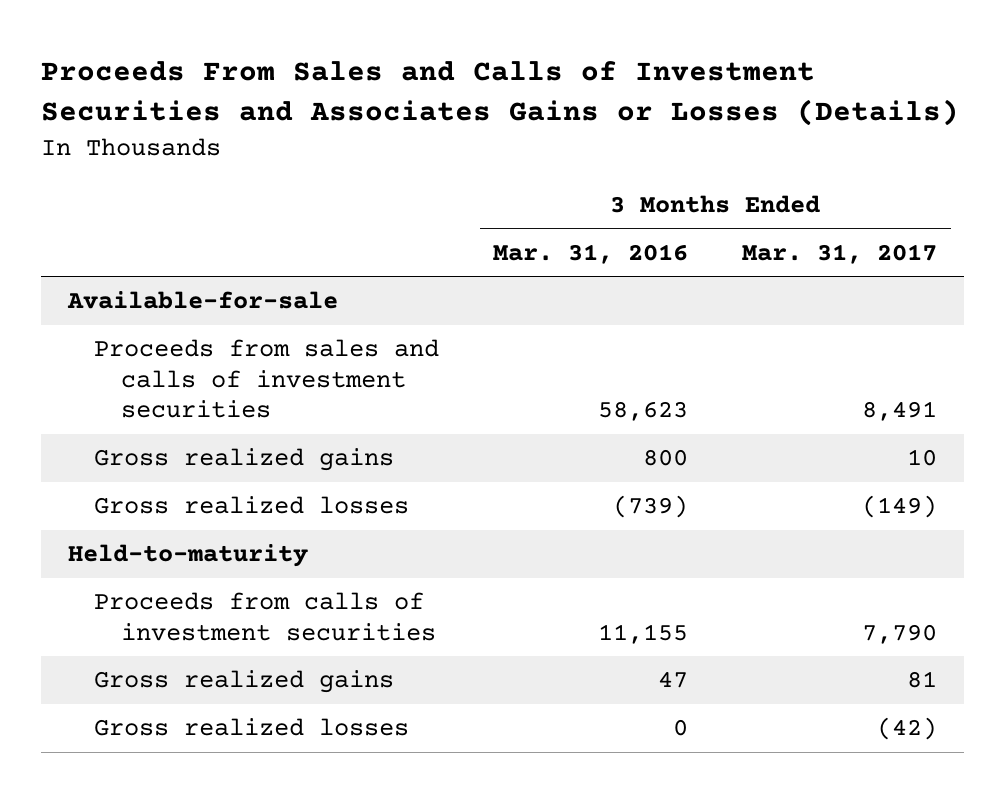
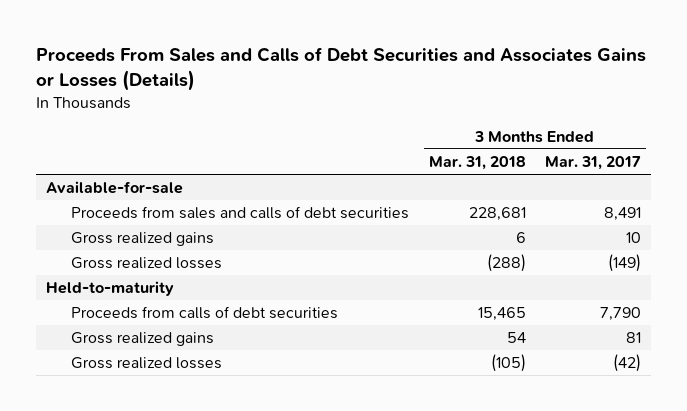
[40,61,959,127] Proceeds From Sales and Calls of Investment Securities and Associates Gains or Losses (Details) -> [36,47,647,91] Proceeds From Sales and Calls of Debt Securities and Associates Gains or Losses (Details)
[493,243,689,264] Mar. 31, 2016 -> none
none -> [428,155,526,170] Mar. 31, 2018
[94,339,440,419] Proceeds from sales and calls of investment securities -> [70,206,409,220] Proceeds from sales and calls of debt securities
[94,592,437,641] Proceeds from calls of investment securities -> [70,306,338,320] Proceeds from calls of debt securities

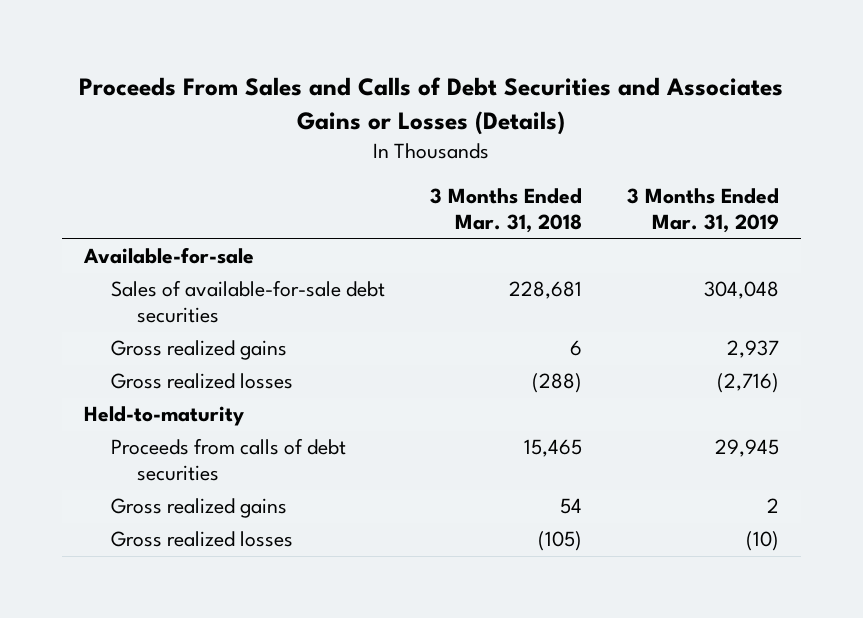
[545,155,642,170] Mar. 31, 2017 -> none
none -> [626,188,779,234] 3 Months Ended Mar. 31, 2019
[70,206,409,220] Proceeds from sales and calls of debt securities -> [110,280,385,324] Sales of available-for-sale debt securities

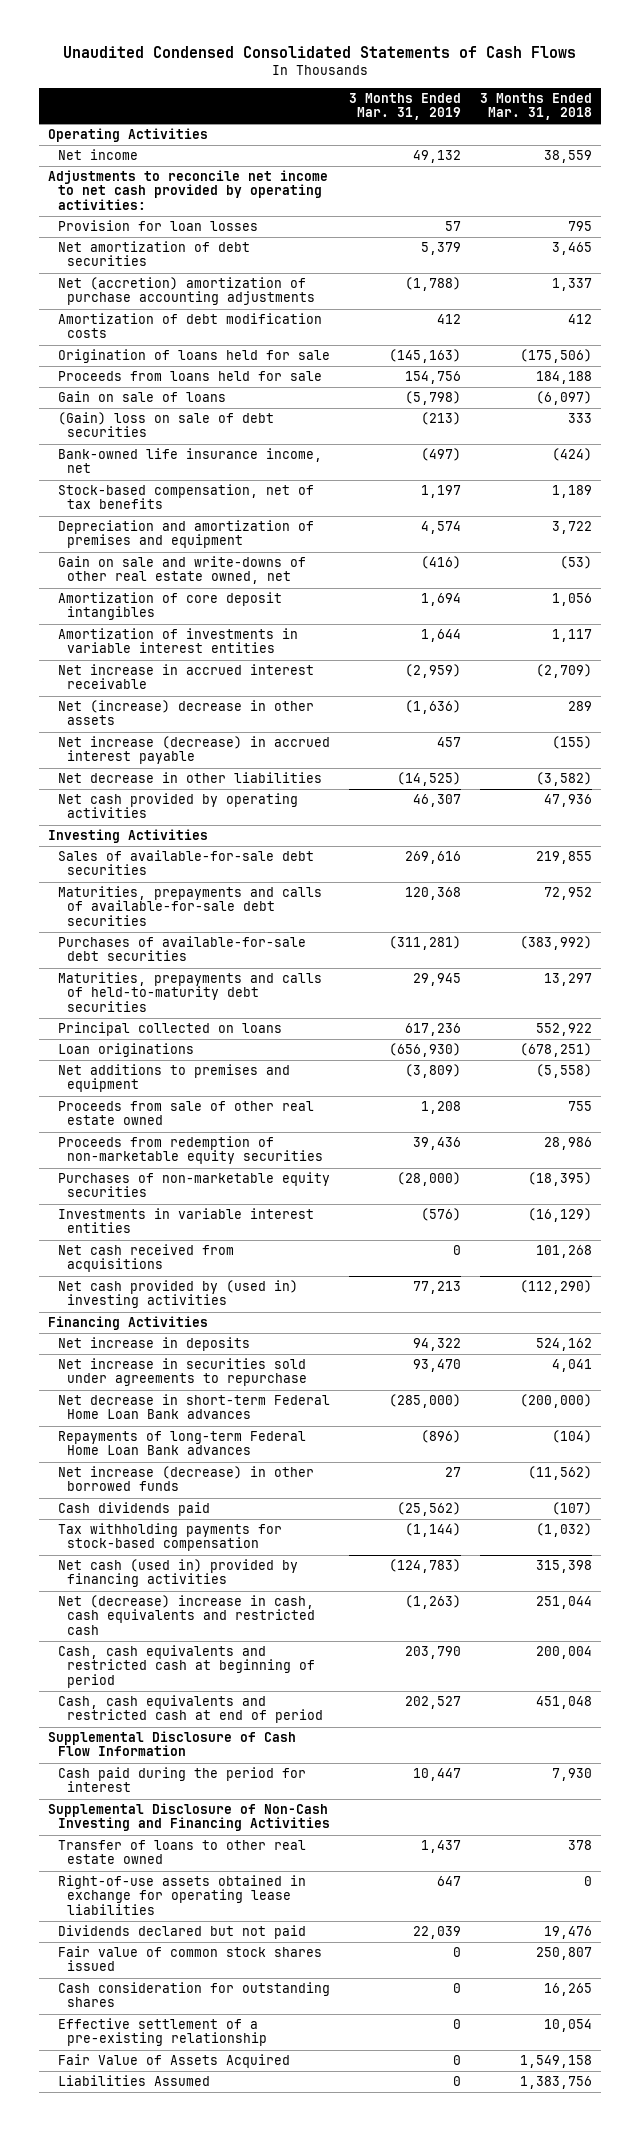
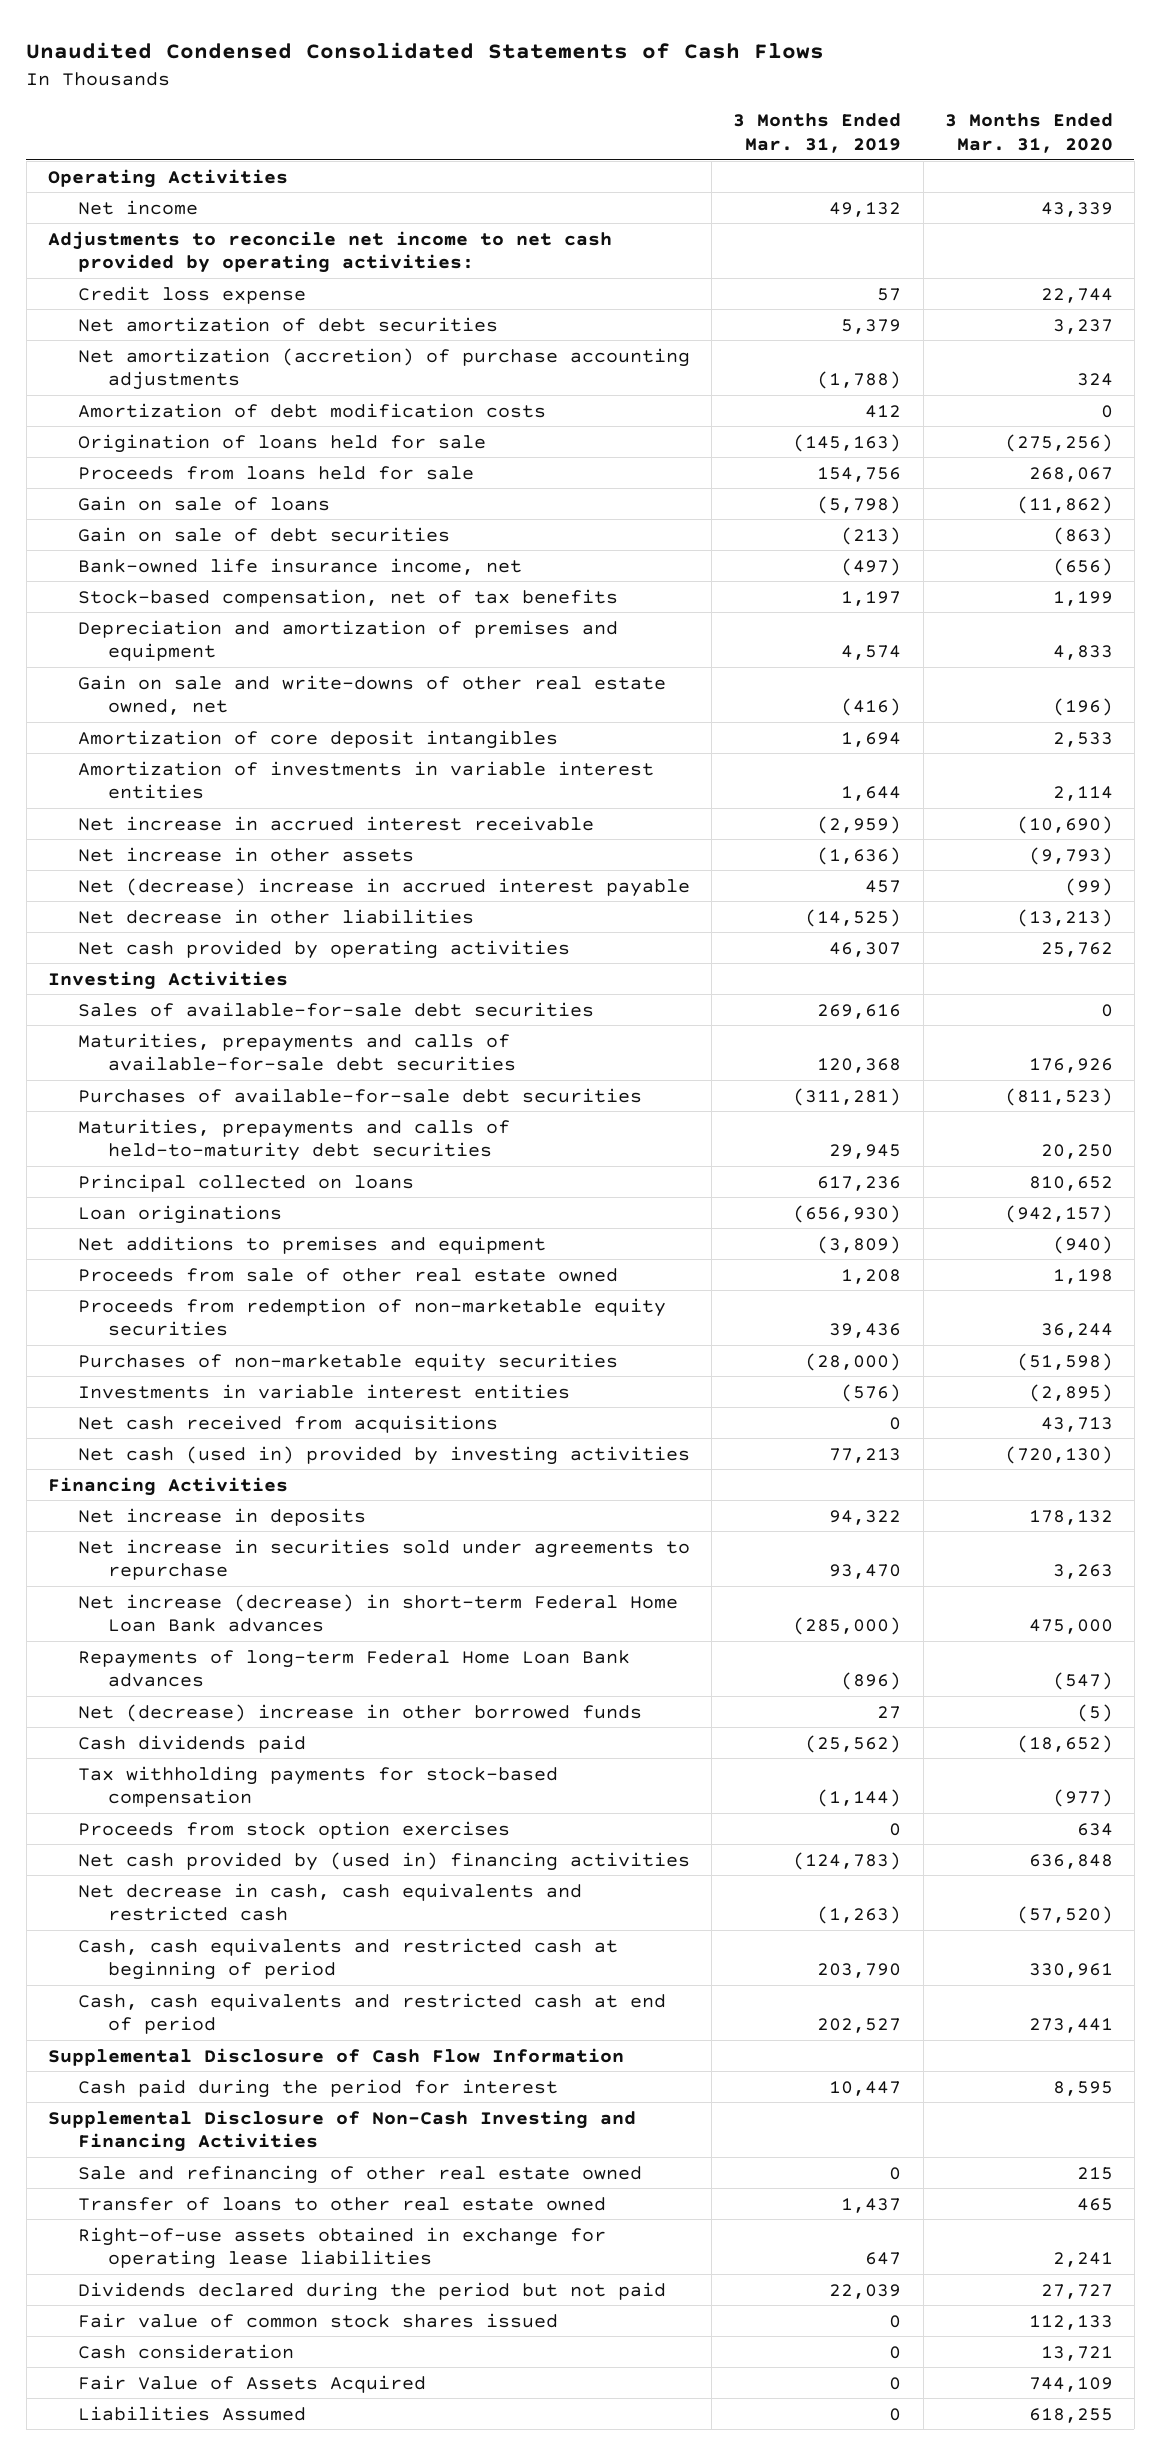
[479,92,592,121] 3 Months Ended Mar. 31, 2018 -> none
none -> [944,113,1113,153] 3 Months Ended Mar. 31, 2020
[57,220,258,232] Provision for loan losses -> [78,285,307,304] Credit loss expense
[57,277,315,306] Net (accretion) amortization of purchase accounting adjustments -> [78,347,691,390] Net amortization (accretion) of purchase accounting adjustments
[57,412,274,438] (Gain) loss on sale of debt securities -> [78,526,451,542] Gain on sale of debt securities
[57,700,314,726] Net (increase) decrease in other assets -> [78,846,415,862] Net increase in other assets
[57,736,330,765] Net increase (decrease) in accrued interest payable -> [78,877,691,897] Net (decrease) increase in accrued interest payable
[57,1280,298,1309] Net cash provided by (used in) investing activities -> [78,1445,691,1465] Net cash (used in) provided by investing activities
[57,1394,330,1420] Net decrease in short-term Federal Home Loan Bank advances -> [78,1593,679,1632] Net increase (decrease) in short-term Federal Home Loan Bank advances
[57,1466,314,1492] Net increase (decrease) in other borrowed funds -> [78,1703,643,1722] Net (decrease) increase in other borrowed funds
none -> [78,1820,511,1839] Proceeds from stock option exercises
[57,1559,298,1588] Net cash (used in) provided by financing activities -> [78,1851,691,1871] Net cash provided by (used in) financing activities
[57,1595,315,1635] Net (decrease) increase in cash, cash equivalents and restricted cash -> [78,1882,583,1921] Net decrease in cash, cash equivalents and restricted cash
none -> [78,2164,643,2184] Sale and refinancing of other real estate owned
[57,1925,306,1940] Dividends declared but not paid -> [78,2281,667,2301] Dividends declared during the period but not paid
[57,2018,267,2047] Effective settlement of a pre-existing relationship -> none
[57,1982,330,2008] Cash consideration for outstanding shares -> [78,2343,295,2359] Cash consideration

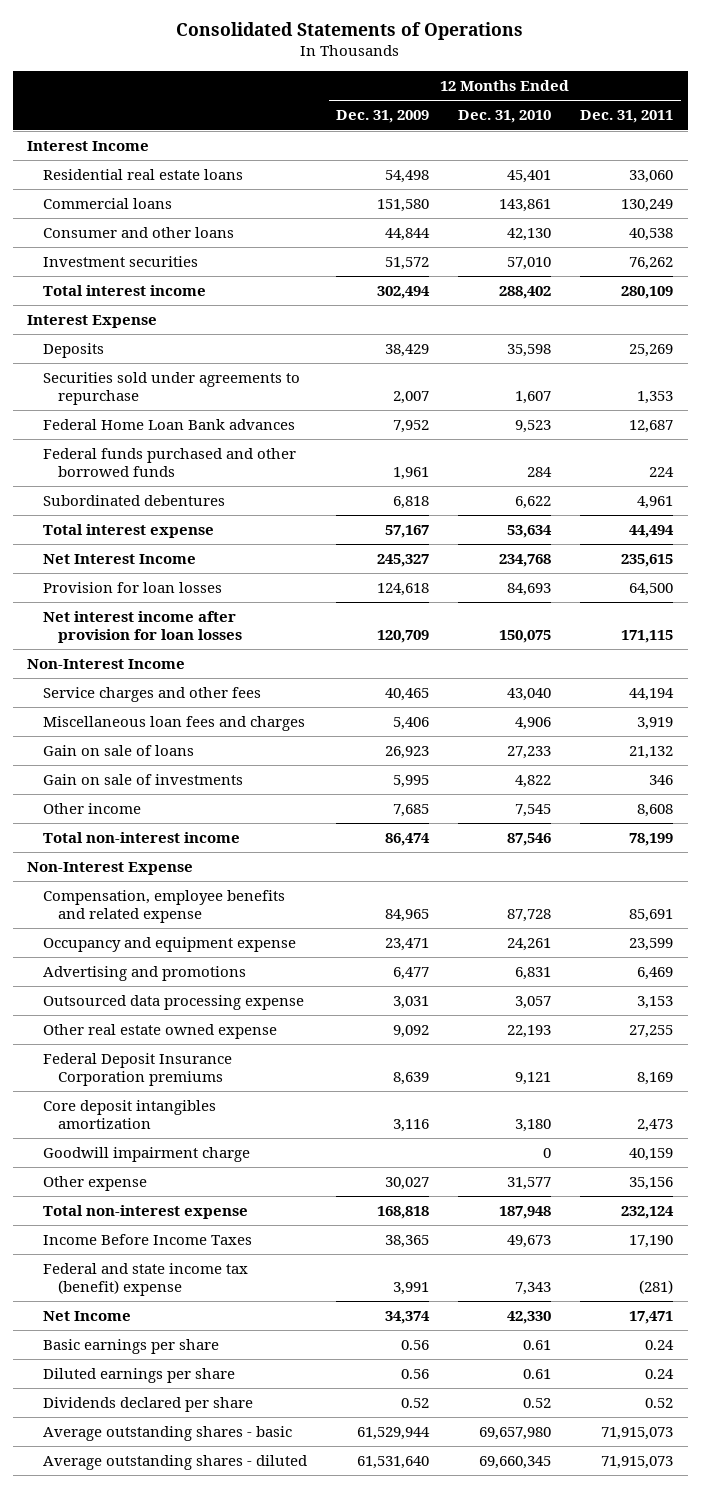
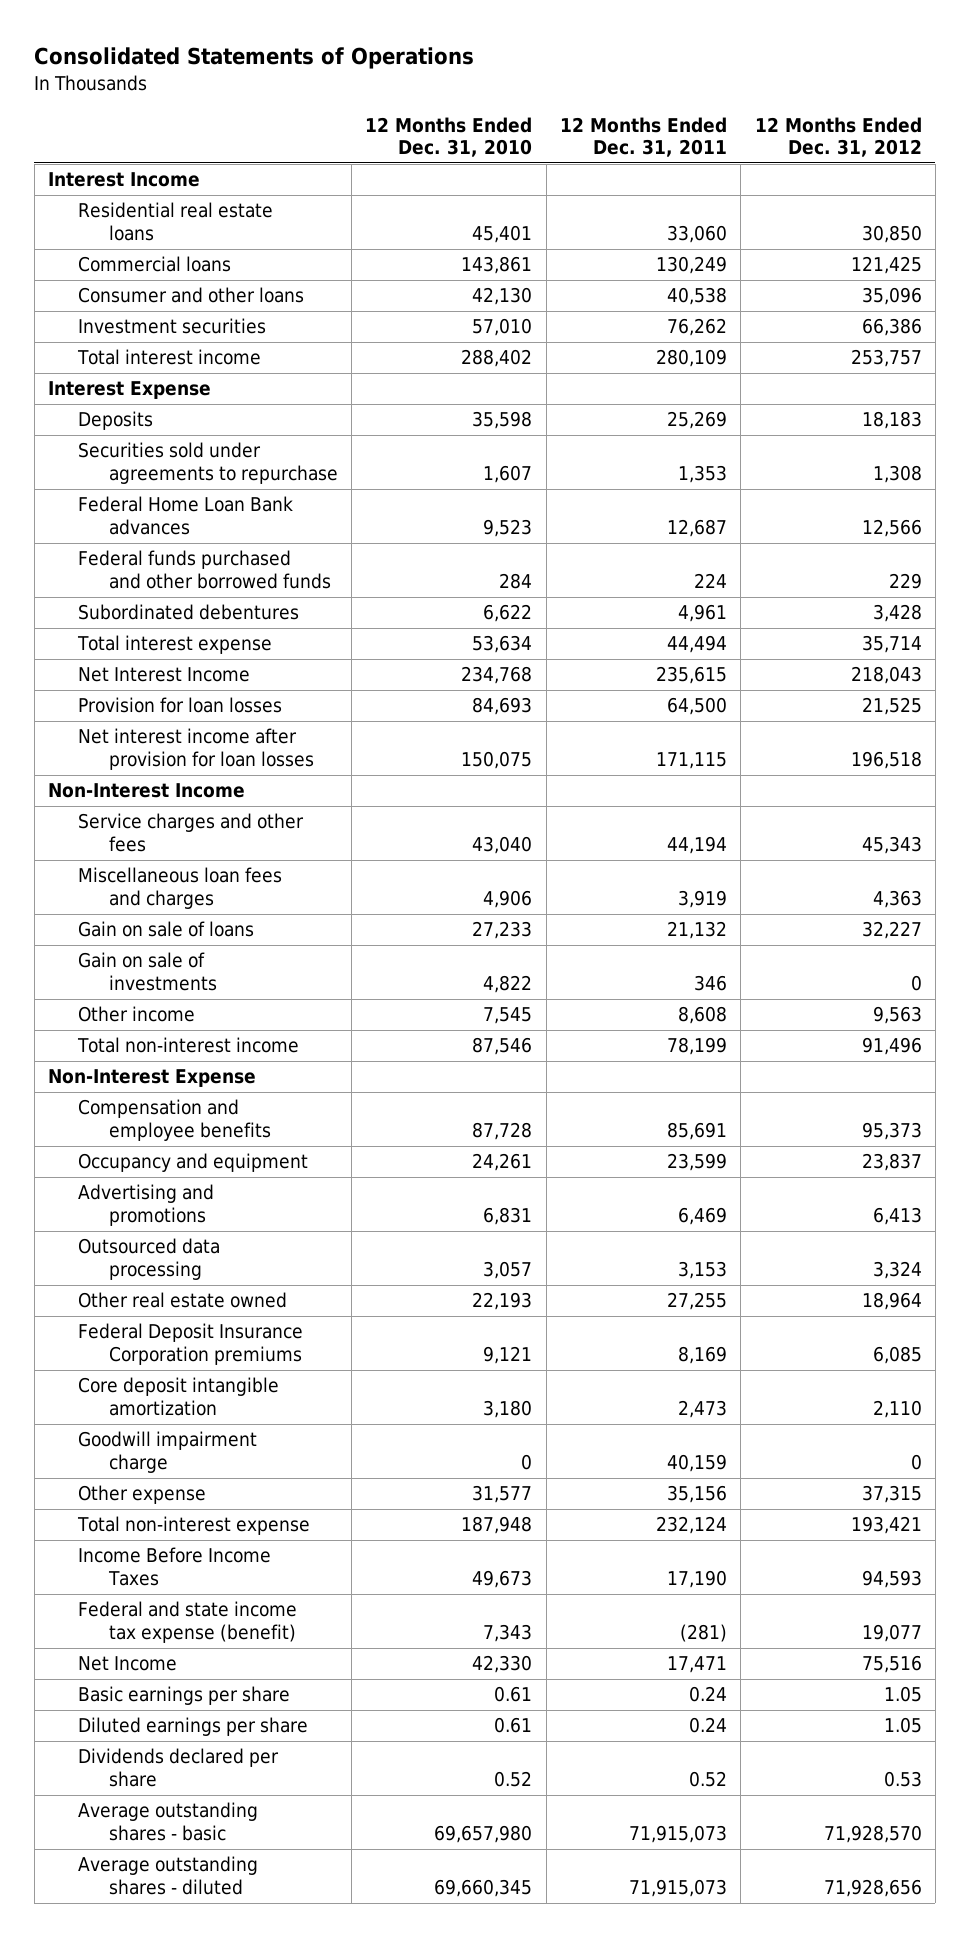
[335,110,429,124] Dec. 31, 2009 -> none
none -> [754,116,922,158] 12 Months Ended Dec. 31, 2012
[42,890,285,924] Compensation, employee benefits and related expense -> [78,1099,271,1142] Compensation and employee benefits
[42,937,296,953] Occupancy and equipment expense -> [78,1153,309,1173] Occupancy and equipment
[42,995,304,1011] Outsourced data processing expense -> [78,1238,221,1281] Outsourced data processing
[42,1024,277,1040] Other real estate owned expense -> [78,1292,288,1309] Other real estate owned
[42,1100,216,1130] Core deposit intangibles amortization -> [78,1377,280,1417] Core deposit intangible amortization
[42,1263,248,1297] Federal and state income tax (benefit) expense -> [78,1601,298,1644] Federal and state income tax expense (benefit)

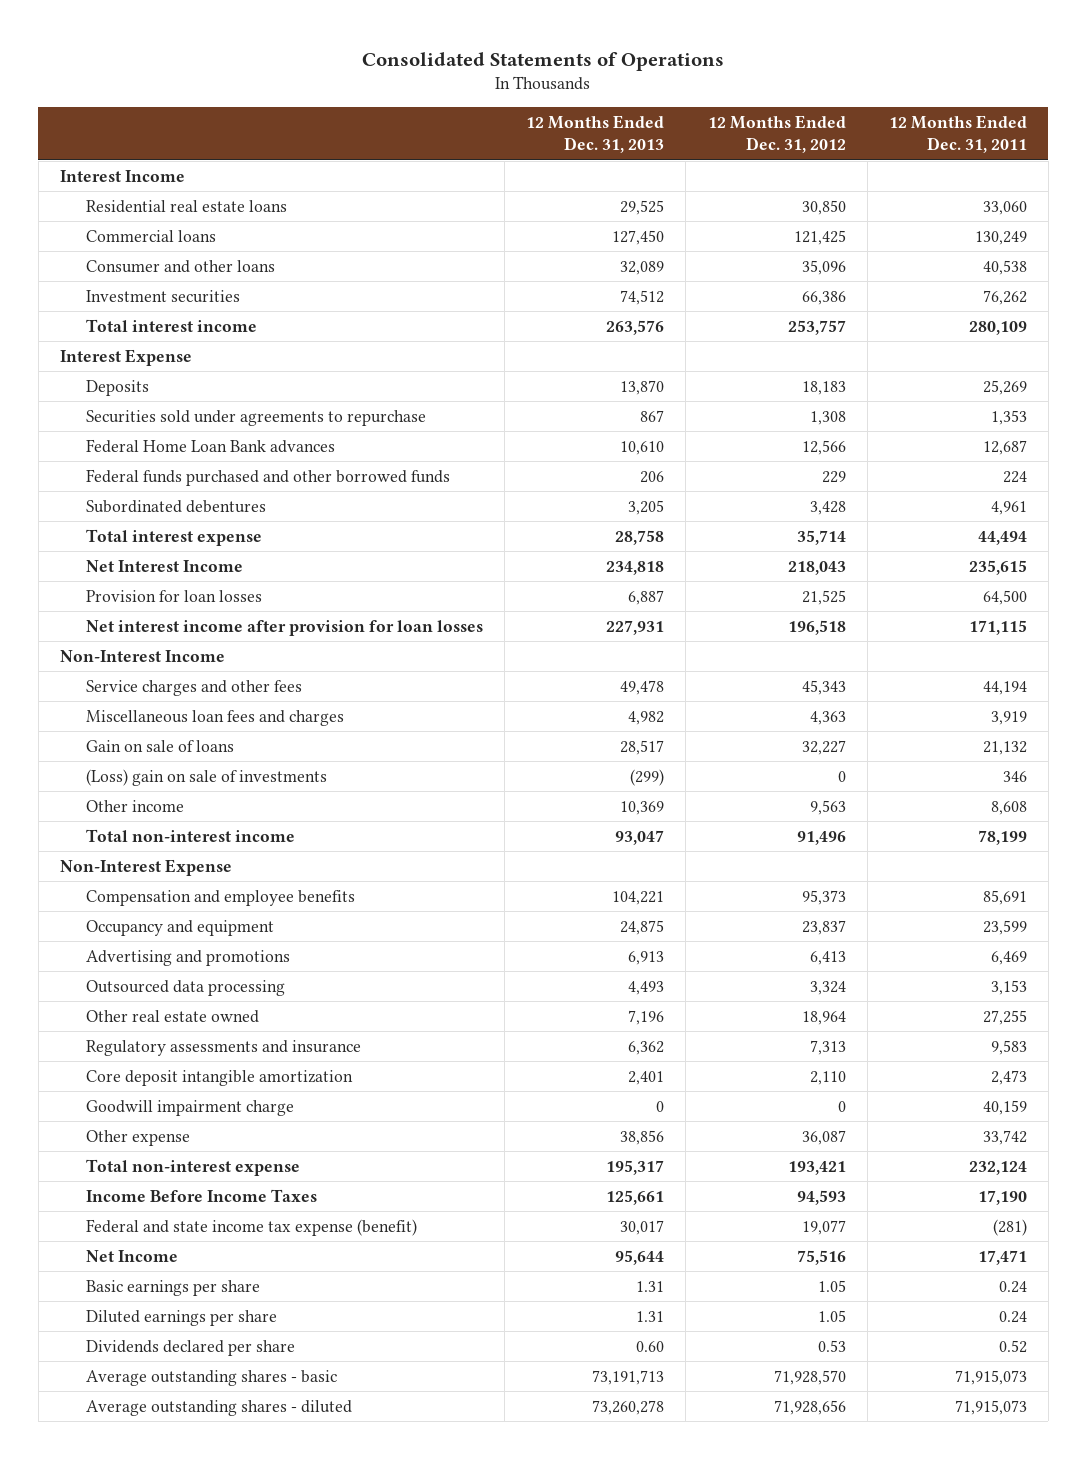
[365,116,533,158] 12 Months Ended Dec. 31, 2010 -> none
none -> [526,114,665,154] 12 Months Ended Dec. 31, 2013
[78,952,217,992] Gain on sale of investments -> [85,768,327,786] (Loss) gain on sale of investments
[78,1323,304,1366] Federal Deposit Insurance Corporation premiums -> none
none -> [85,1039,361,1056] Regulatory assessments and insurance
[666,1485,727,1504] 35,156 -> [982,1129,1027,1145] 33,742
[861,1485,922,1504] 37,315 -> [801,1129,846,1145] 36,087

